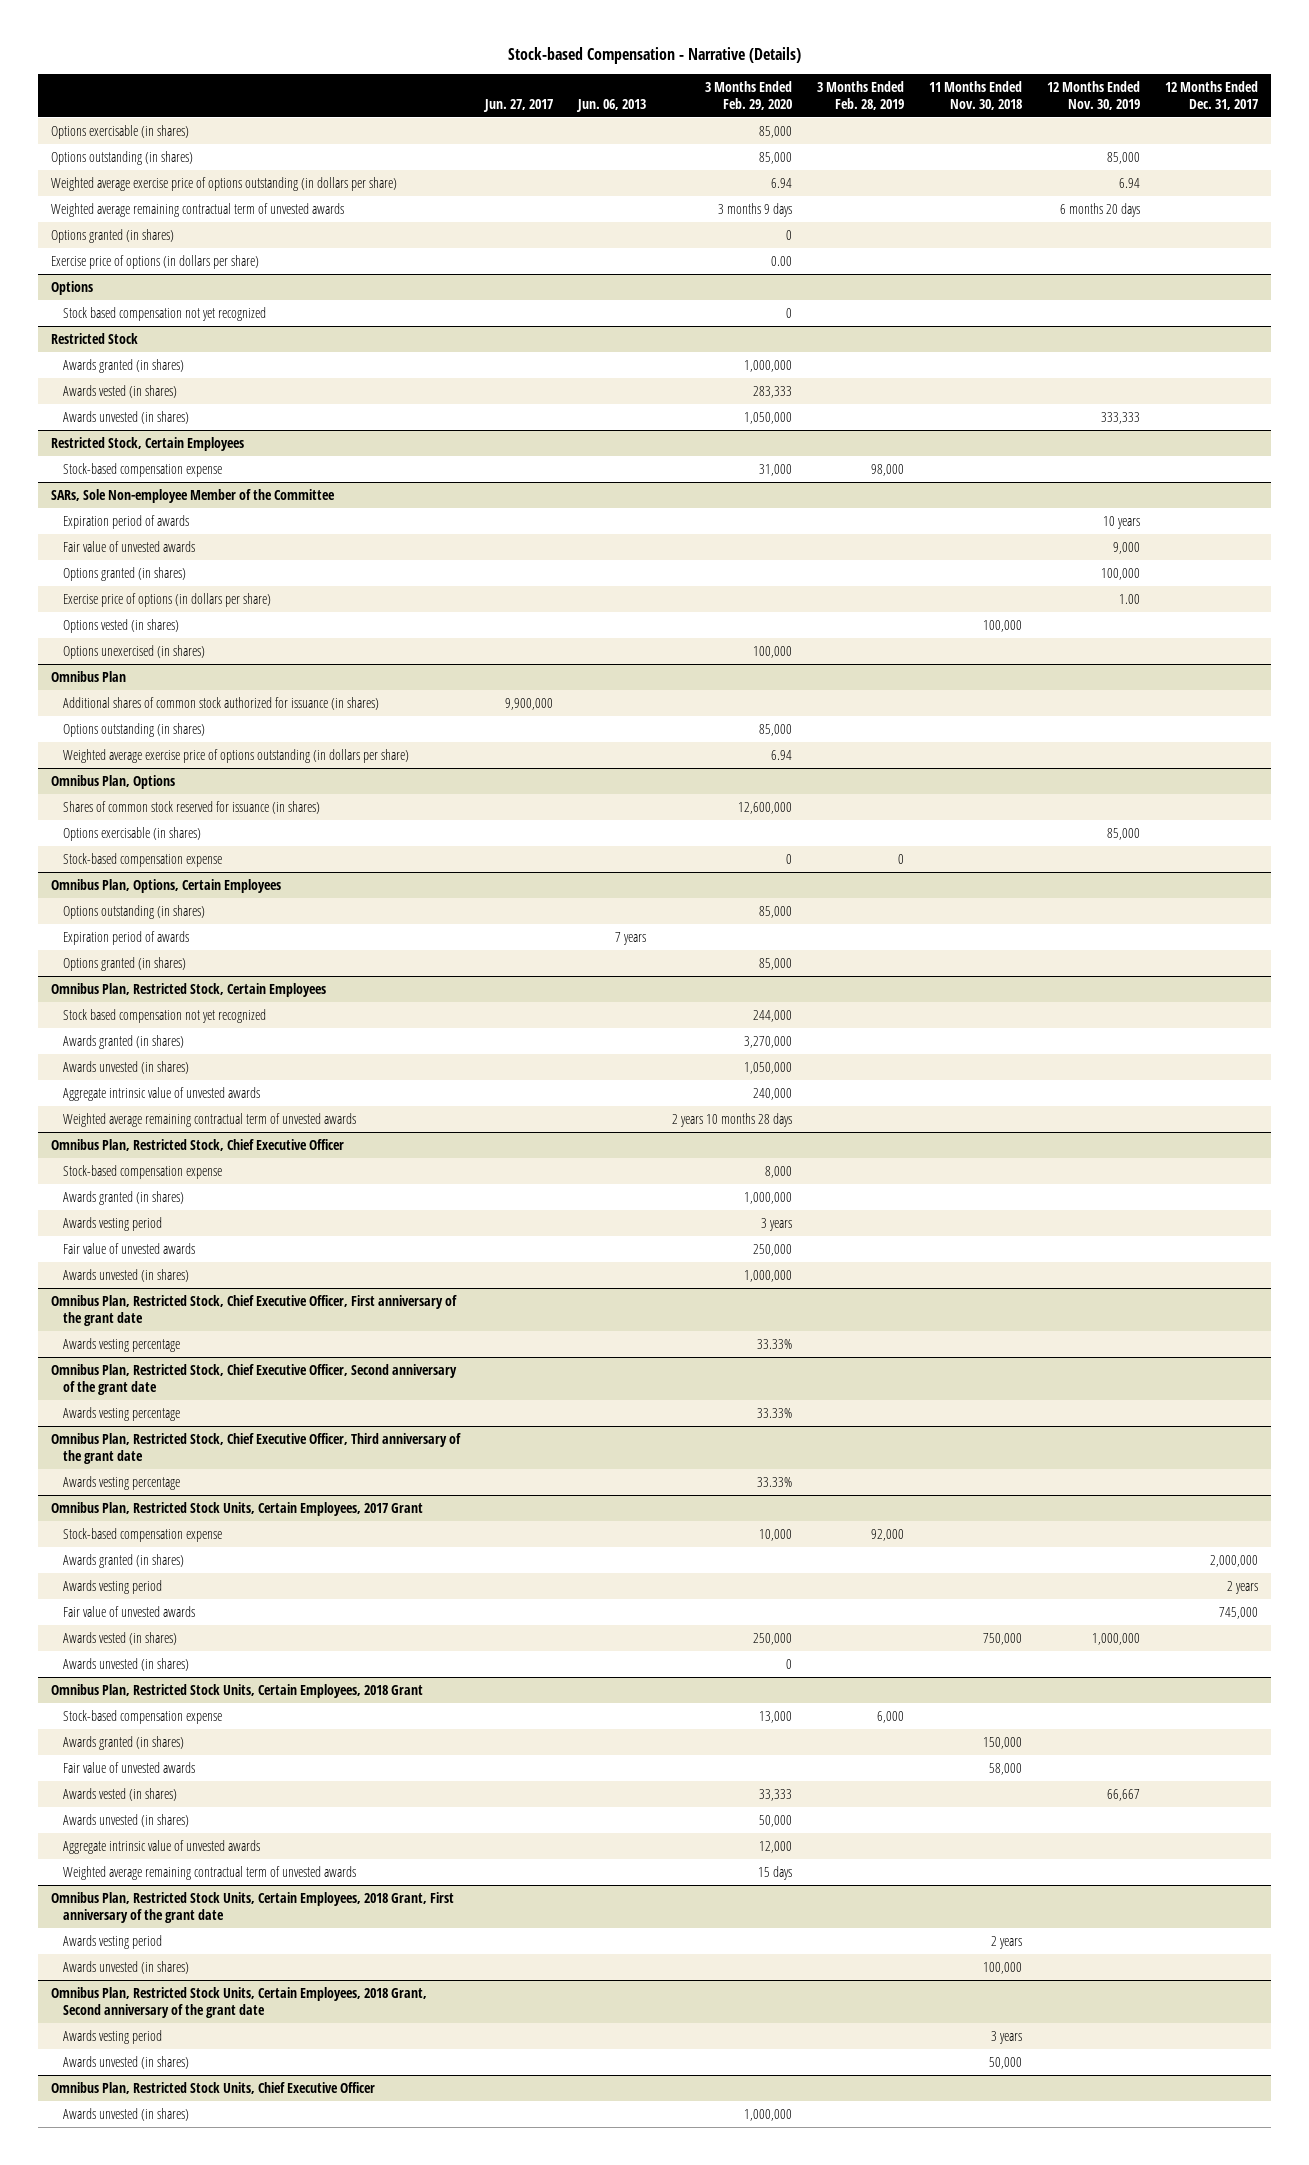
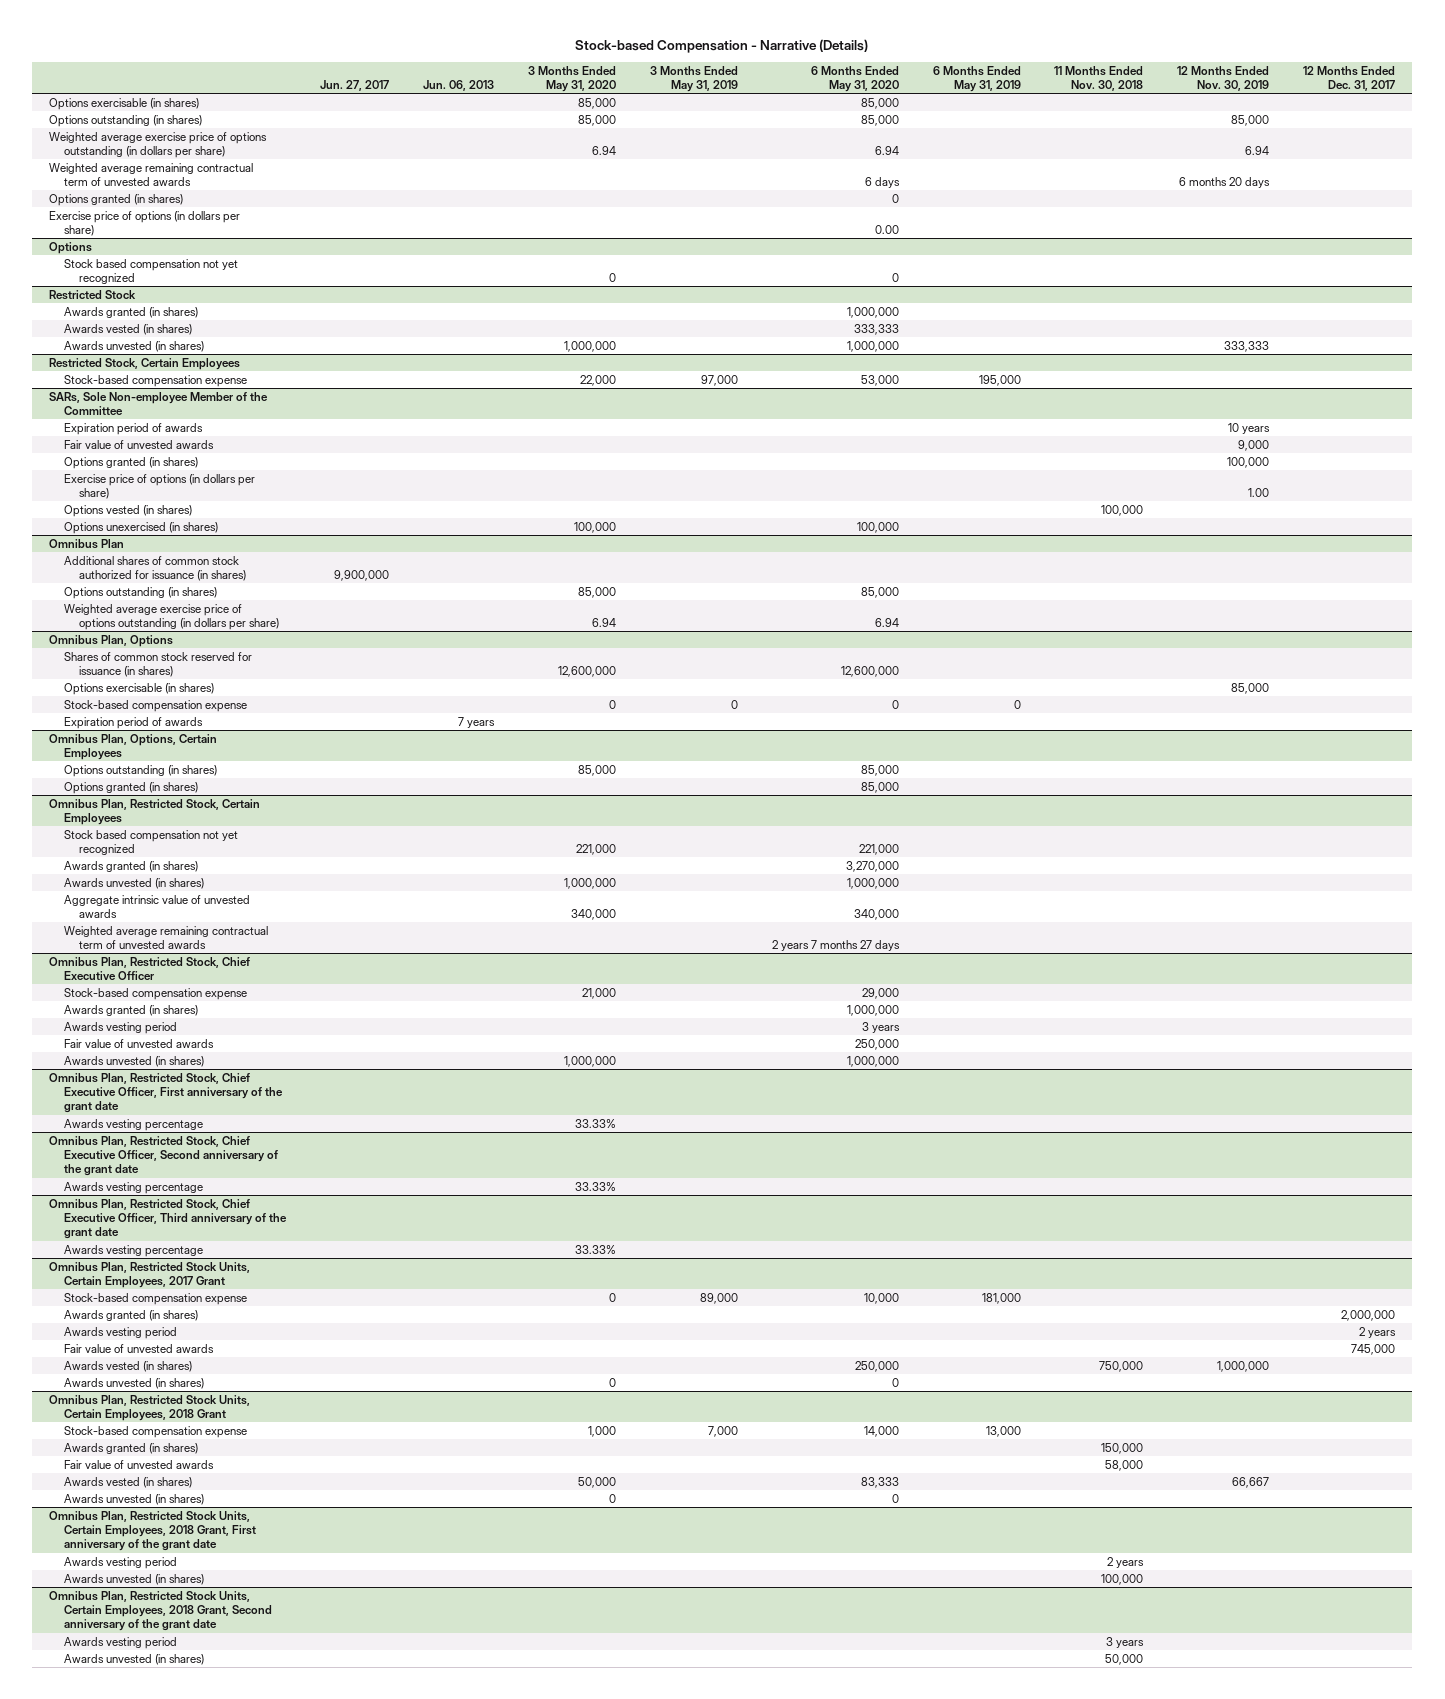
[704,80,792,110] 3 Months Ended Feb. 29, 2020 -> none
[816,80,904,110] 3 Months Ended Feb. 28, 2019 -> none
none -> [527,65,616,92] 3 Months Ended May 31, 2020
none -> [649,65,738,92] 3 Months Ended May 31, 2019
none -> [810,65,899,92] 6 Months Ended May 31, 2020
none -> [932,65,1021,92] 6 Months Ended May 31, 2019
none -> [64,716,204,729] Expiration period of awards
[62,930,189,945] Expiration period of awards -> none
[62,1839,260,1854] Aggregate intrinsic value of unvested awards -> none
[62,1865,356,1880] Weighted average remaining contractual term of unvested awards -> none
[51,2081,376,2094] Omnibus Plan, Restricted Stock Units, Chief Executive Officer -> none
[62,2107,189,2121] Awards unvested (in shares) -> none

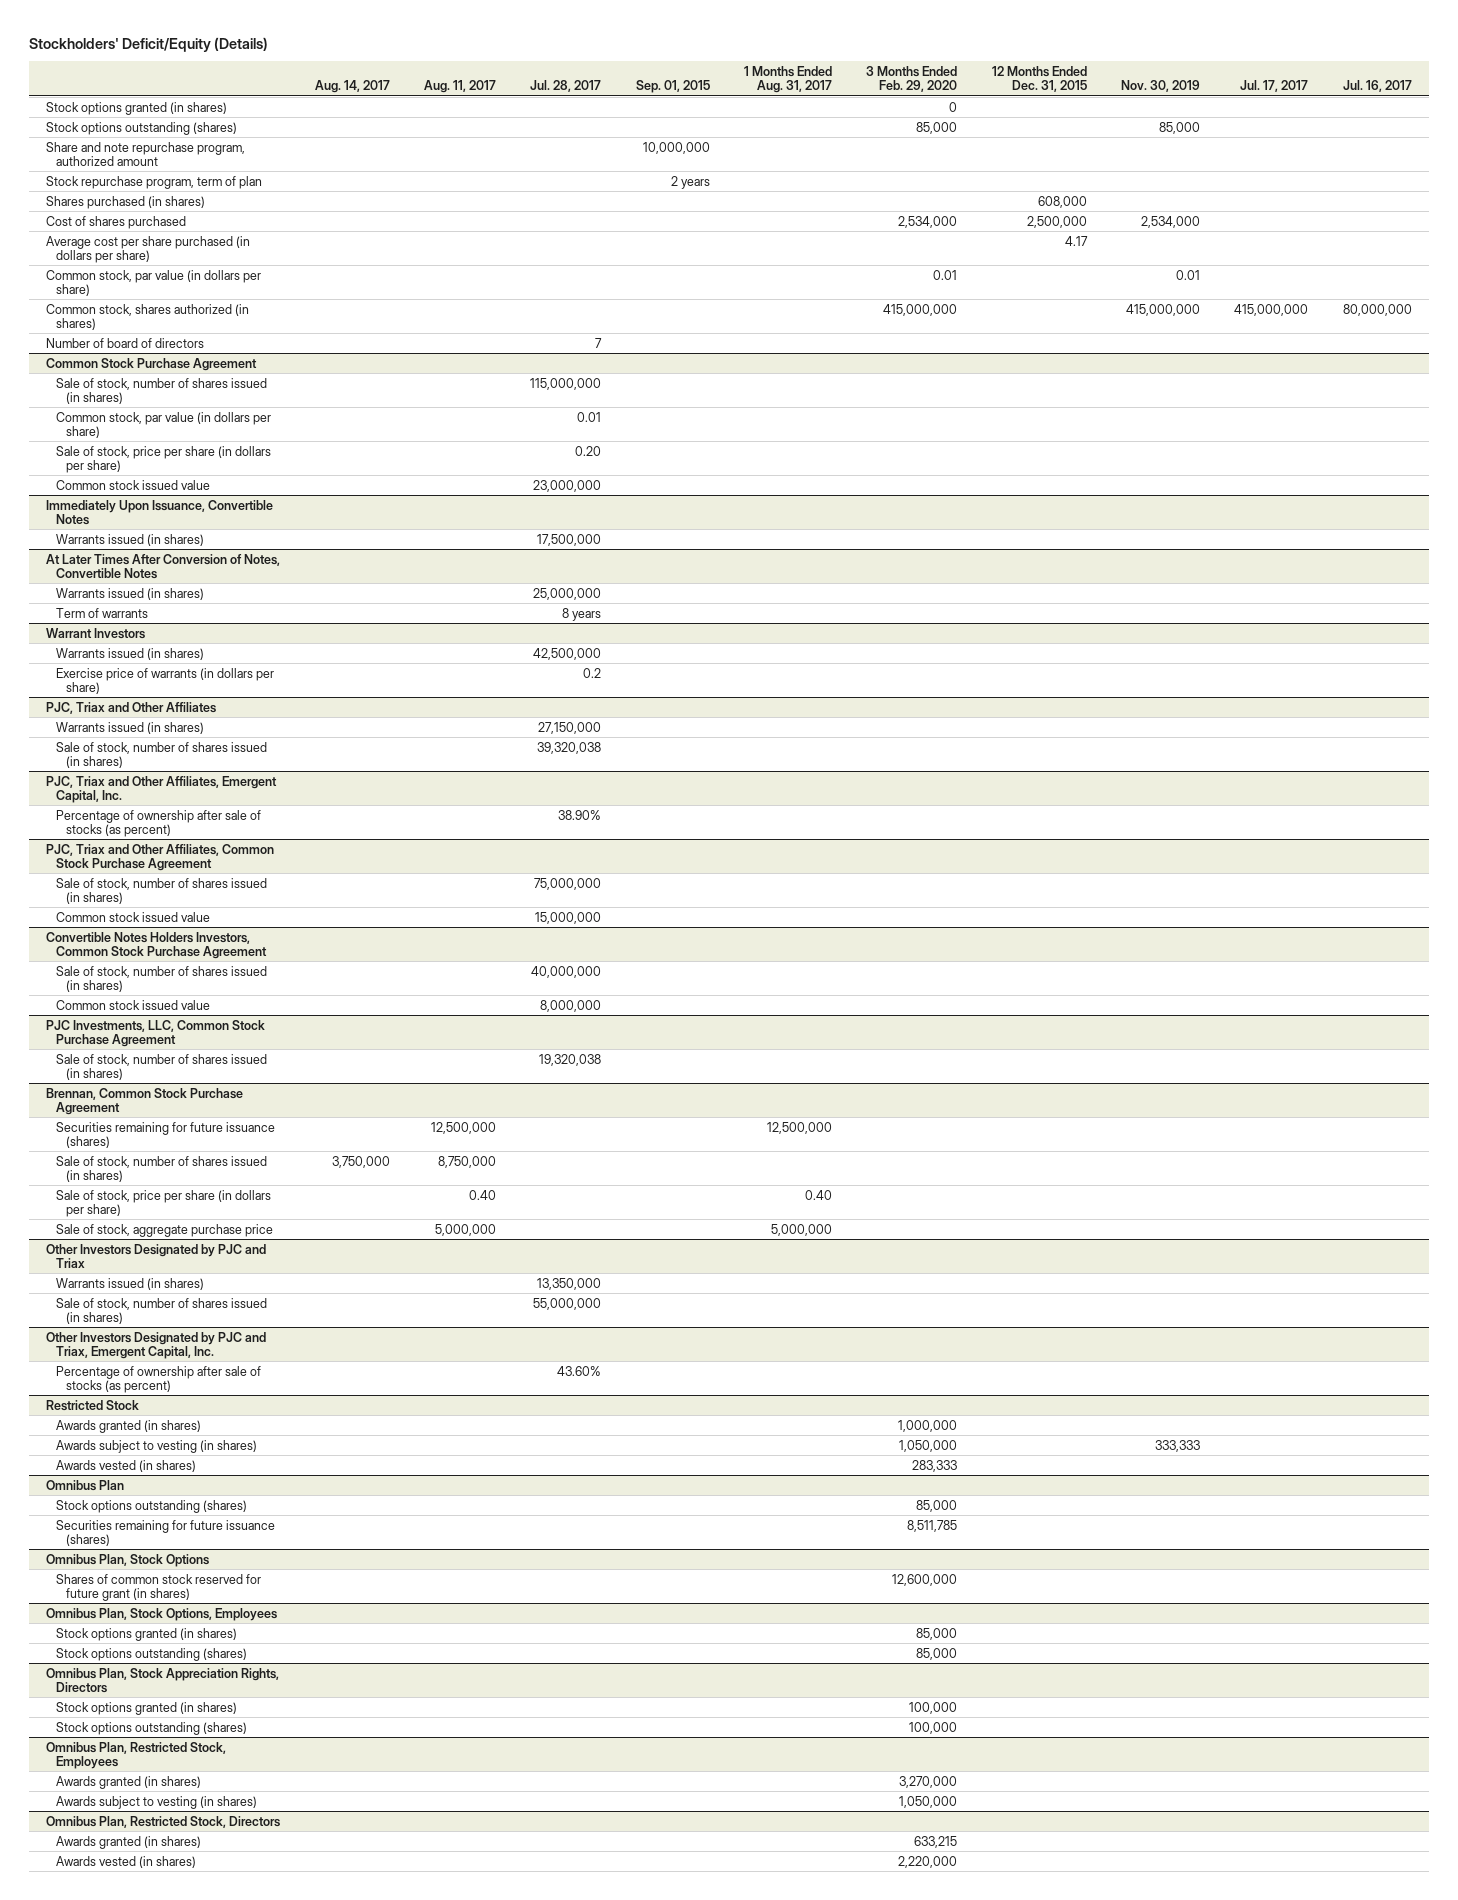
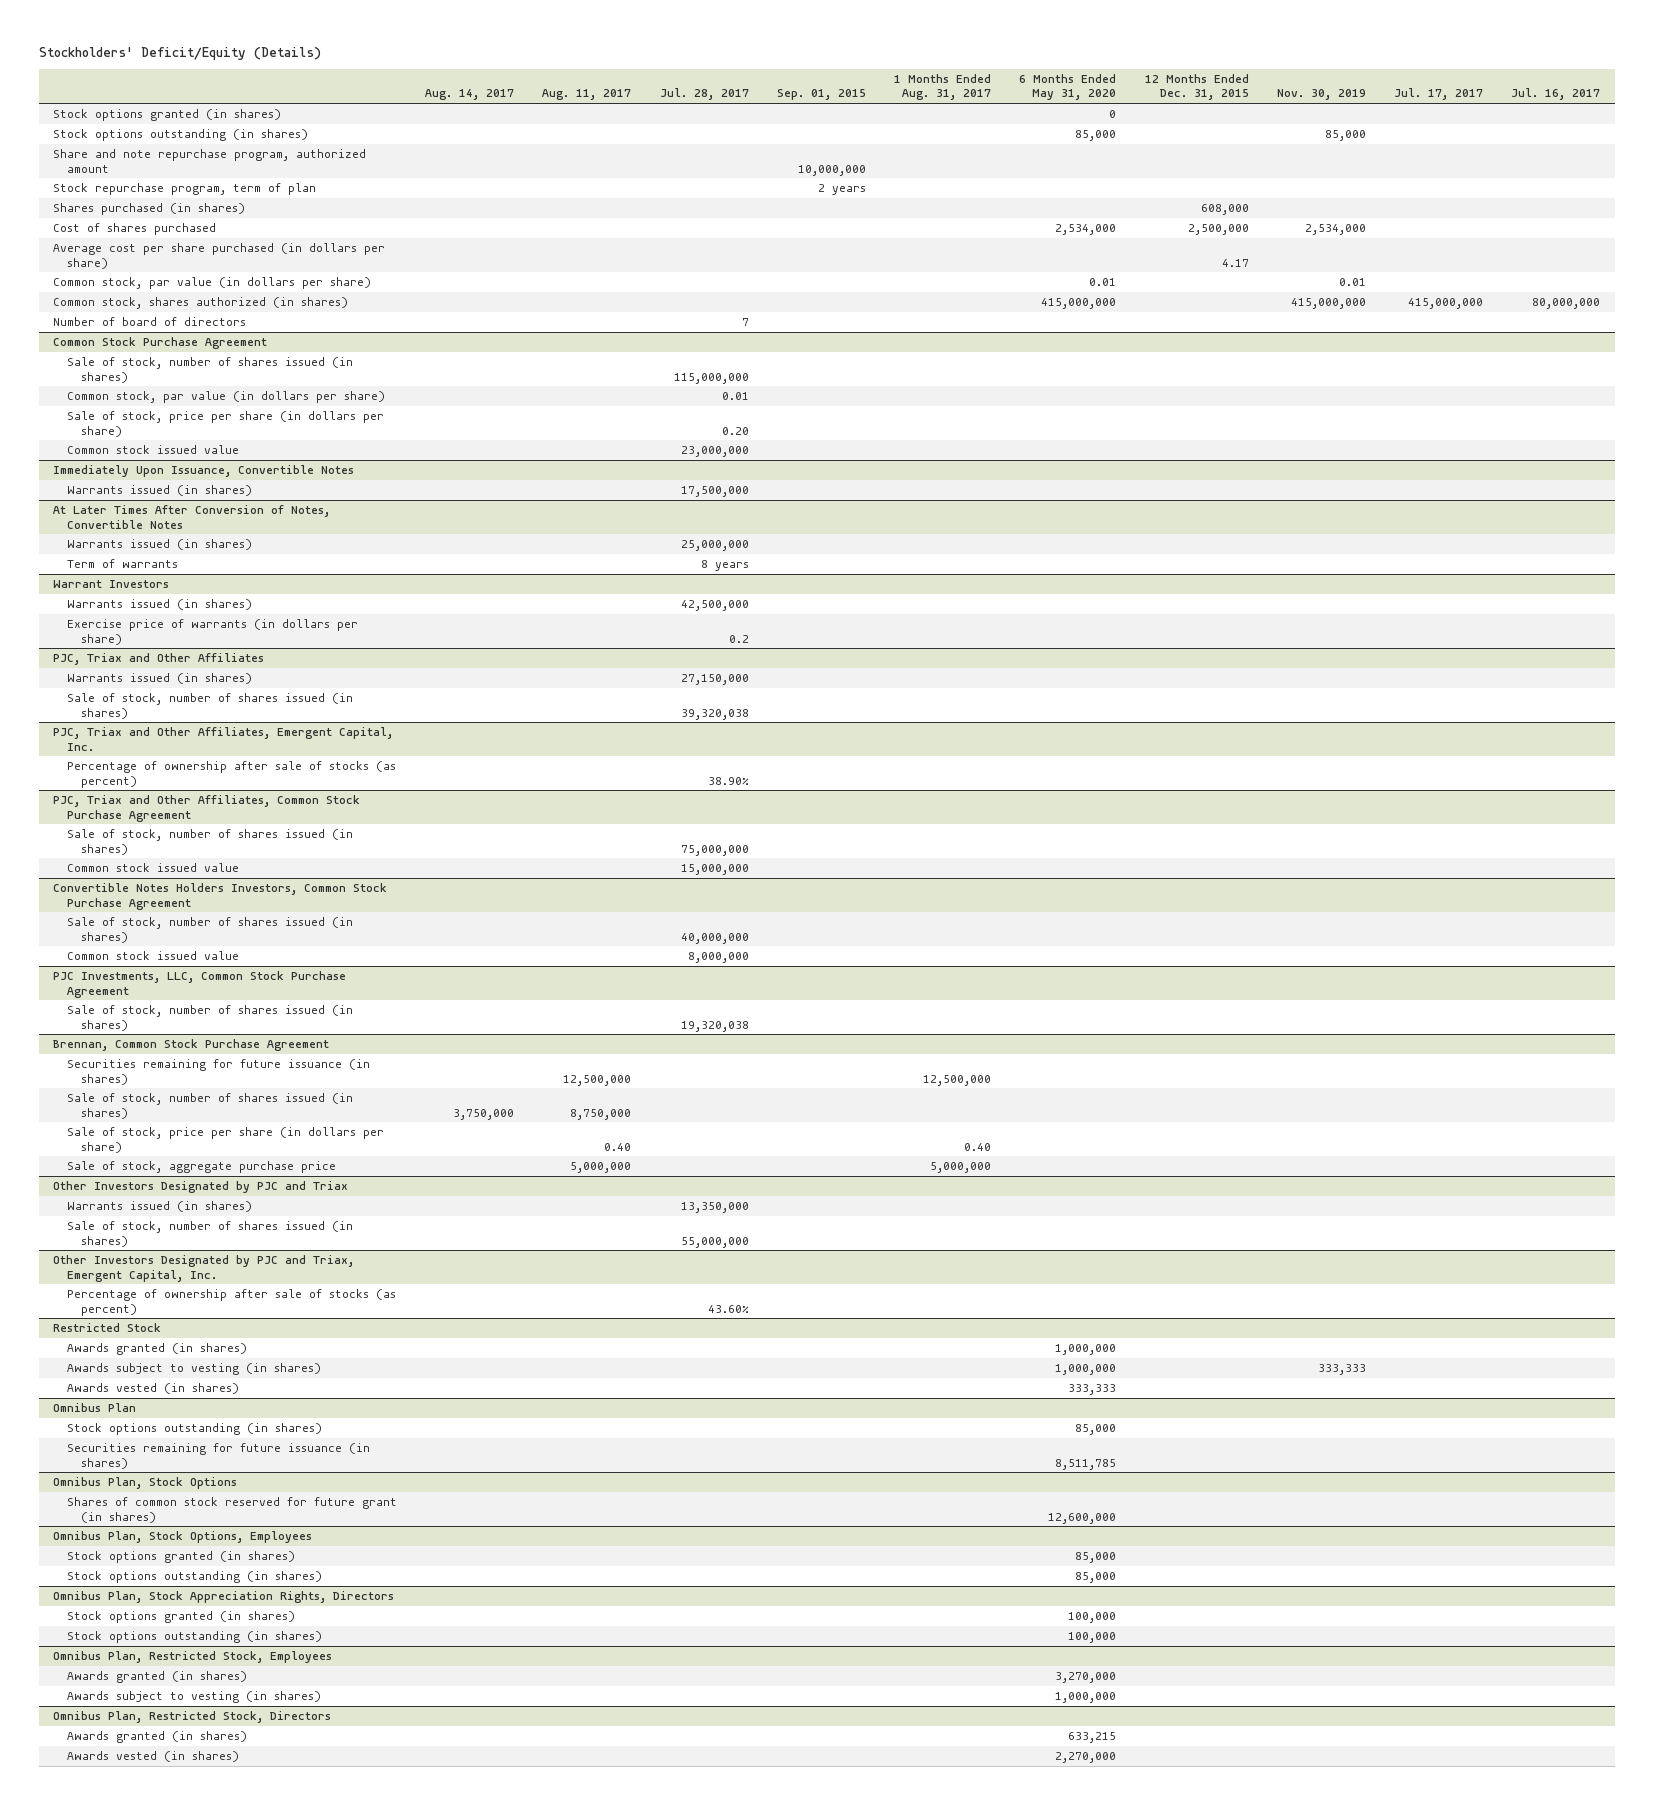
[866,65,958,93] 3 Months Ended Feb. 29, 2020 -> none
none -> [1019,73,1117,101] 6 Months Ended May 31, 2020
[46,121,238,135] Stock options outstanding (shares) -> [52,128,308,141] Stock options outstanding (in shares)
[56,1121,276,1149] Securities remaining for future issuance (shares) -> [66,1058,370,1085] Securities remaining for future issuance (in shares)
[56,1499,248,1513] Stock options outstanding (shares) -> [66,1422,322,1435] Stock options outstanding (in shares)
[56,1519,276,1547] Securities remaining for future issuance (shares) -> [66,1442,370,1469] Securities remaining for future issuance (in shares)
[56,1647,248,1661] Stock options outstanding (shares) -> [66,1570,322,1583] Stock options outstanding (in shares)
[56,1721,248,1735] Stock options outstanding (shares) -> [66,1630,322,1643] Stock options outstanding (in shares)

